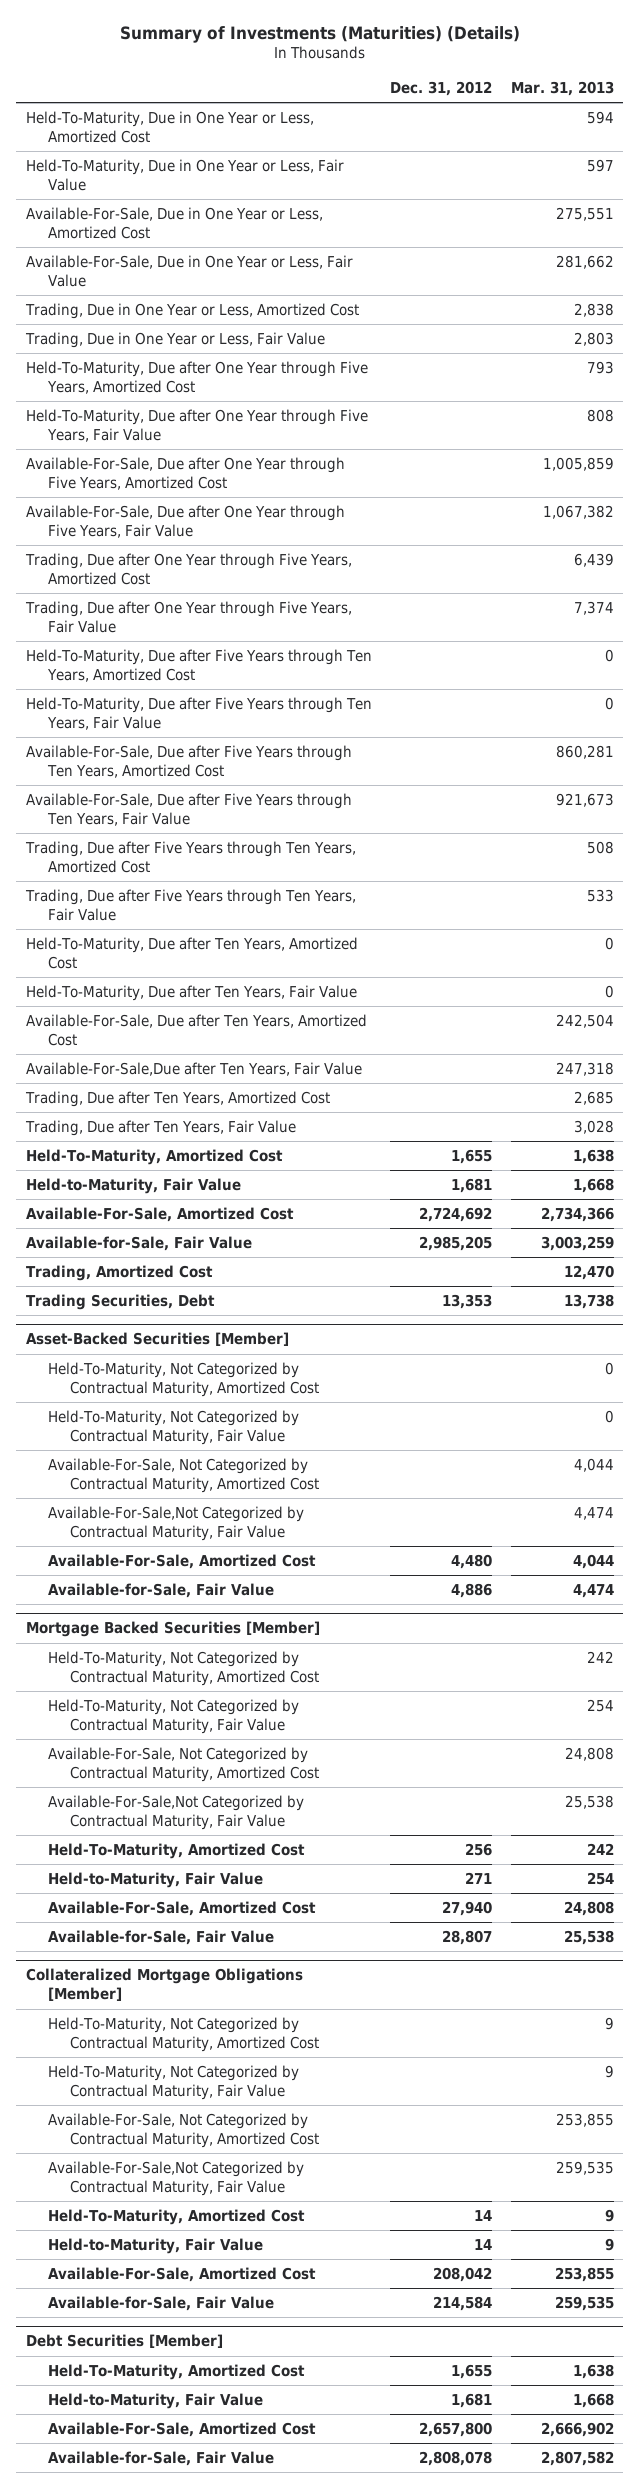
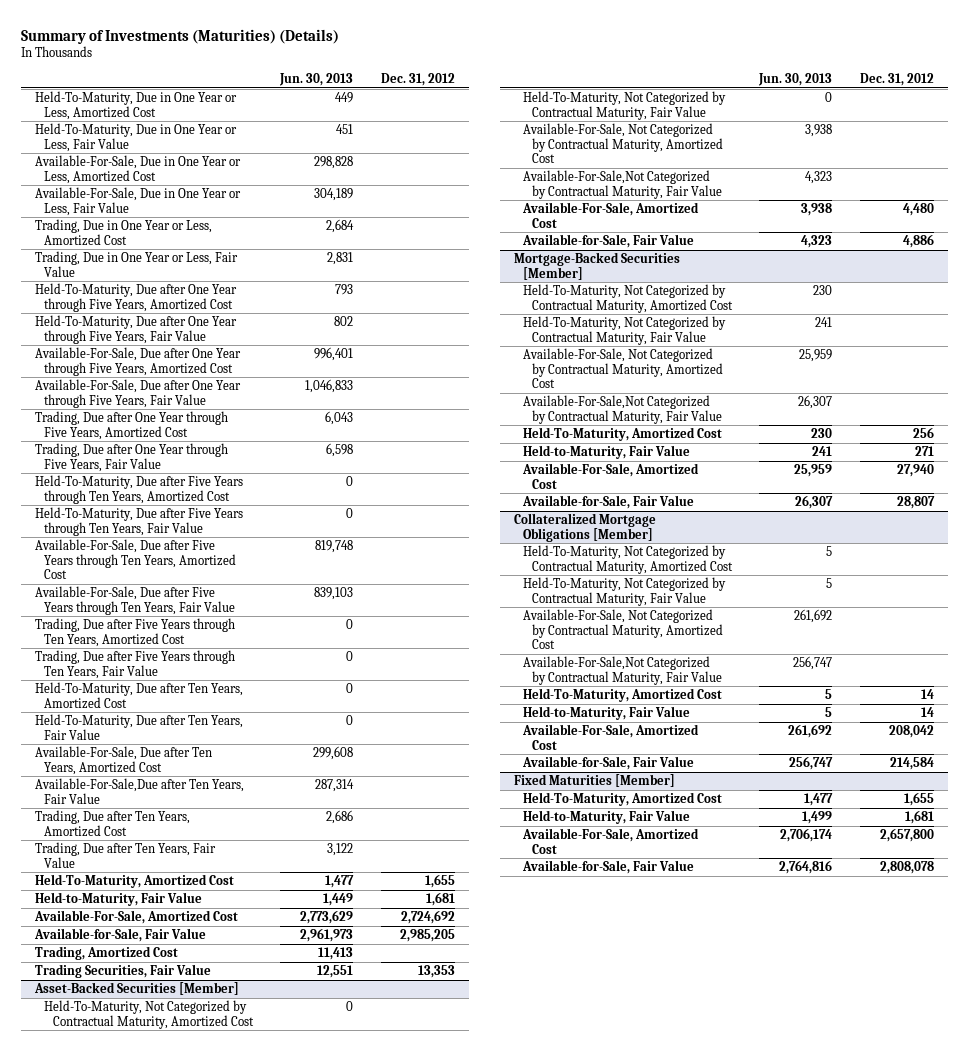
[510,80,614,96] Mar. 31, 2013 -> none
none -> [279,73,354,87] Jun. 30, 2013
[25,1293,215,1310] Trading Securities, Debt -> [34,964,211,979] Trading Securities, Fair Value
[25,1621,320,1638] Mortgage Backed Securities [Member] -> [513,252,680,280] Mortgage-Backed Securities [Member]
[25,2334,223,2349] Debt Securities [Member] -> [513,774,675,788] Fixed Maturities [Member]

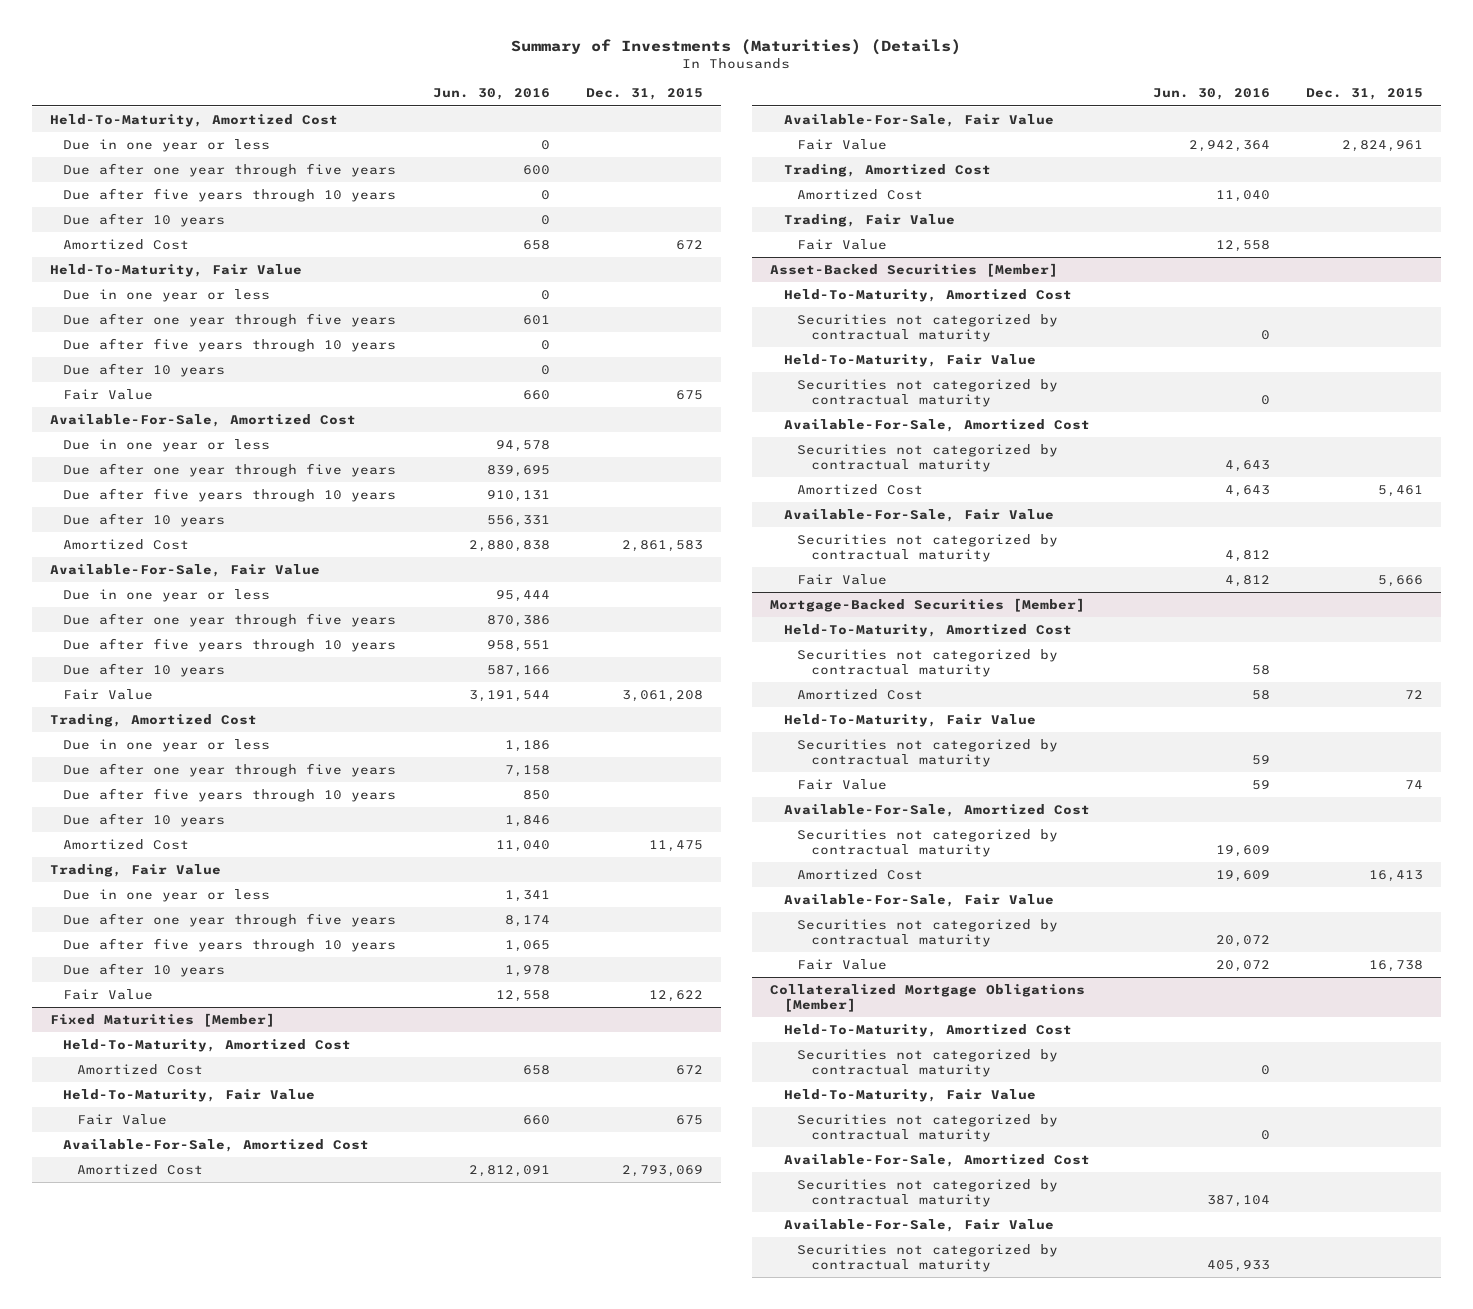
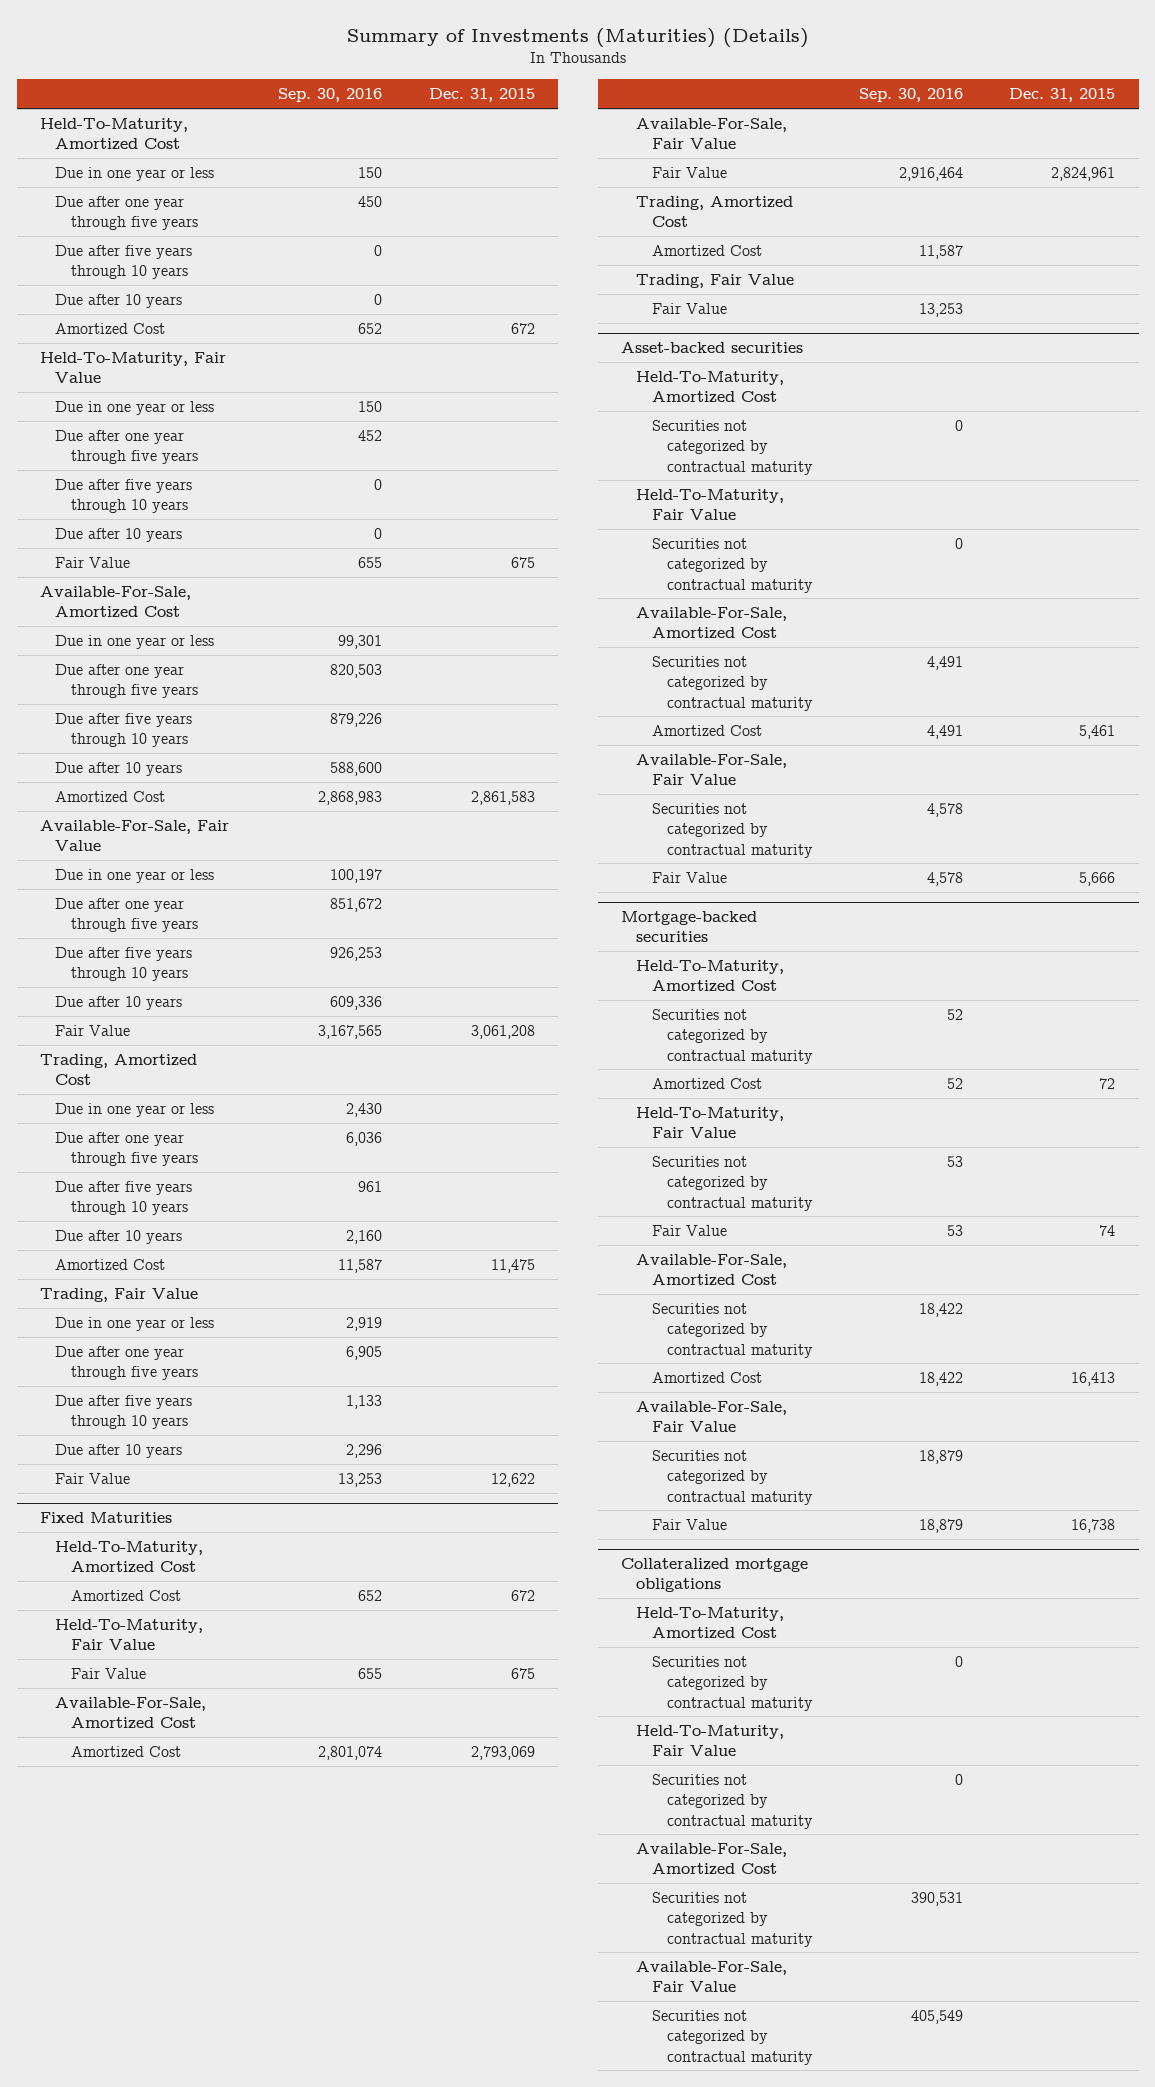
[432,88,550,101] Jun. 30, 2016 -> none
none -> [278,88,383,103] Sep. 30, 2016
[49,1012,275,1027] Fixed Maturities [Member] -> [39,1512,172,1524] Fixed Maturities
[770,262,1059,277] Asset-Backed Securities [Member] -> [620,342,803,354] Asset-backed securities
[770,597,1086,612] Mortgage-Backed Securities [Member] -> [620,911,757,943] Mortgage-backed securities
[770,983,1086,1013] Collateralized Mortgage Obligations [Member] -> [620,1558,808,1593] Collateralized mortgage obligations

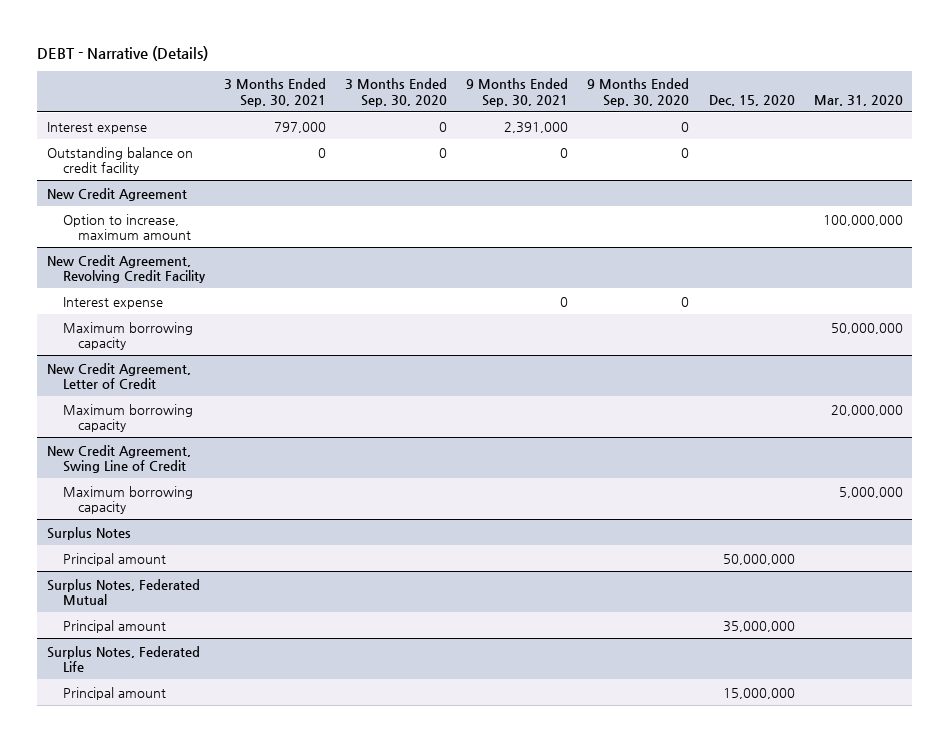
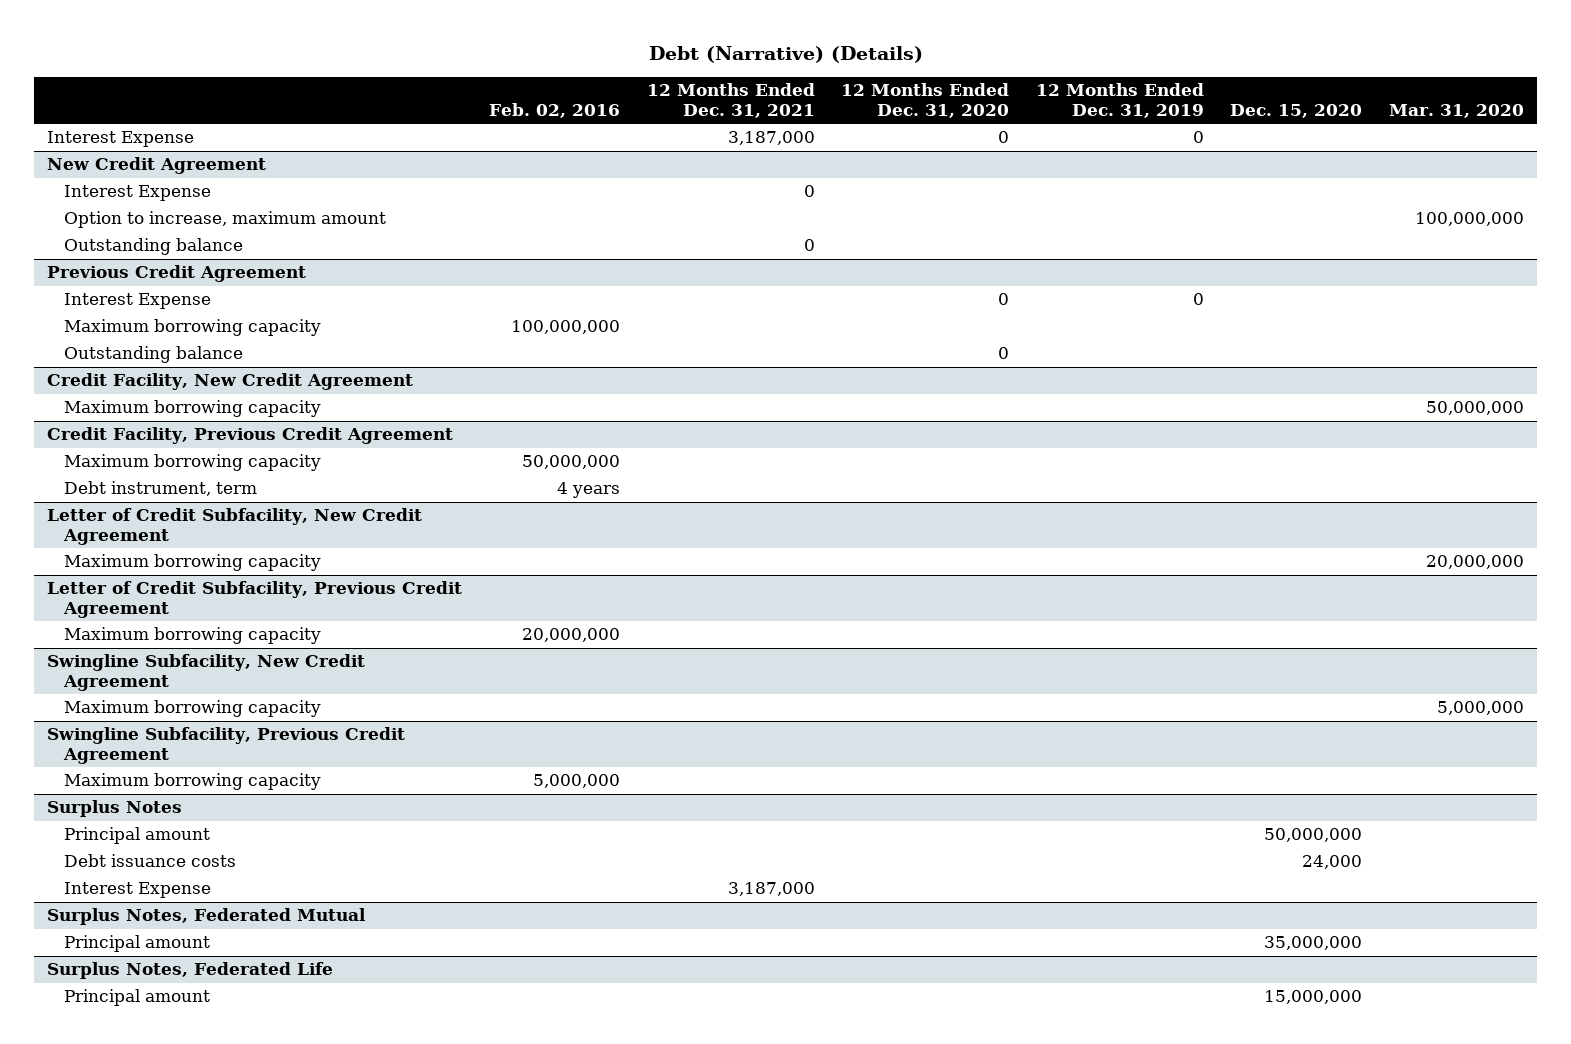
[37,45,209,61] DEBT - Narrative (Details) -> [648,46,923,64] Debt (Narrative) (Details)
[223,78,326,107] 3 Months Ended Sep. 30, 2021 -> none
[344,78,447,107] 3 Months Ended Sep. 30, 2020 -> none
[466,78,569,107] 9 Months Ended Sep. 30, 2021 -> none
[587,78,690,107] 9 Months Ended Sep. 30, 2020 -> none
none -> [489,102,621,118] Feb. 02, 2016
none -> [646,83,815,118] 12 Months Ended Dec. 31, 2021
none -> [841,83,1010,118] 12 Months Ended Dec. 31, 2020
none -> [1035,83,1204,118] 12 Months Ended Dec. 31, 2019
[46,146,193,175] Outstanding balance on credit facility -> none
[46,121,147,134] Interest expense -> [47,131,195,148] Interest Expense
none -> [64,185,212,202] Interest Expense
[62,296,163,309] Interest expense -> none
none -> [64,238,244,256] Outstanding balance
none -> [47,265,307,283] Previous Credit Agreement
none -> [64,293,212,310] Interest Expense
none -> [64,319,322,337] Maximum borrowing capacity
none -> [64,346,244,364] Outstanding balance
[46,254,206,283] New Credit Agreement, Revolving Credit Facility -> [47,373,414,391] Credit Facility, New Credit Agreement
none -> [47,427,454,445] Credit Facility, Previous Credit Agreement
none -> [64,454,322,472] Maximum borrowing capacity
none -> [64,481,258,497] Debt instrument, term
[46,362,191,389] New Credit Agreement, Letter of Credit -> [47,508,423,546] Letter of Credit Subfacility, New Credit Agreement
none -> [47,581,463,619] Letter of Credit Subfacility, Previous Credit Agreement
none -> [64,627,322,645] Maximum borrowing capacity
[46,444,191,473] New Credit Agreement, Swing Line of Credit -> [47,654,366,692] Swingline Subfacility, New Credit Agreement
none -> [47,727,406,765] Swingline Subfacility, Previous Credit Agreement
none -> [64,773,322,791] Maximum borrowing capacity
none -> [64,854,237,868] Debt issuance costs
none -> [64,882,212,899] Interest Expense

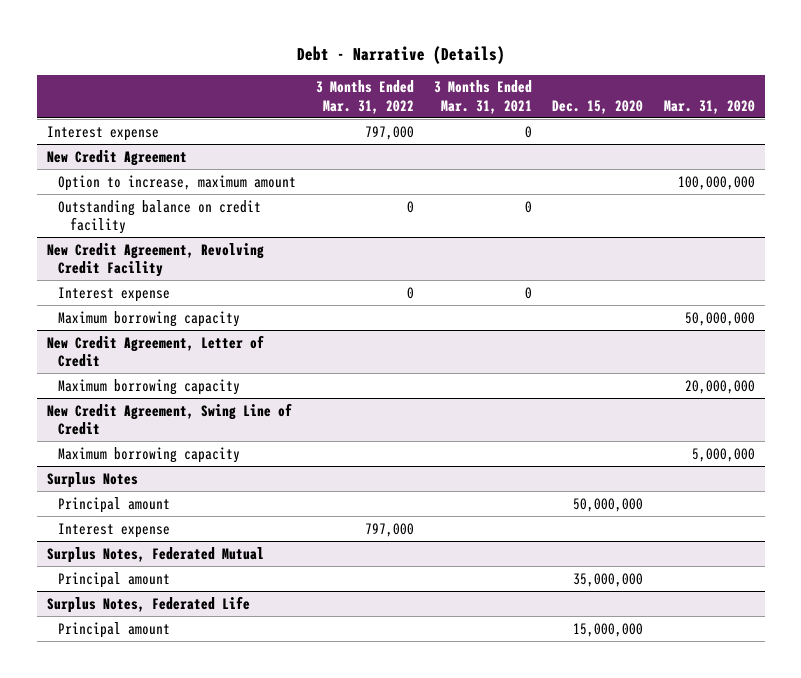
[648,46,923,64] Debt (Narrative) (Details) -> [296,45,505,64] Debt - Narrative (Details)
[489,102,621,118] Feb. 02, 2016 -> none
[646,83,815,118] 12 Months Ended Dec. 31, 2021 -> none
[841,83,1010,118] 12 Months Ended Dec. 31, 2020 -> none
[1035,83,1204,118] 12 Months Ended Dec. 31, 2019 -> none
none -> [316,80,415,114] 3 Months Ended Mar. 31, 2022
none -> [434,80,533,114] 3 Months Ended Mar. 31, 2021
[47,131,195,148] Interest Expense -> [46,125,159,141] Interest expense
[64,185,212,202] Interest Expense -> none
[47,265,307,283] Previous Credit Agreement -> none
[64,293,212,310] Interest Expense -> none
[64,319,322,337] Maximum borrowing capacity -> none
[64,346,244,364] Outstanding balance -> none
[64,238,244,256] Outstanding balance -> [58,199,262,235] Outstanding balance on credit facility
[47,373,414,391] Credit Facility, New Credit Agreement -> [46,242,264,278] New Credit Agreement, Revolving Credit Facility
none -> [58,286,171,302] Interest expense
[47,427,454,445] Credit Facility, Previous Credit Agreement -> none
[64,454,322,472] Maximum borrowing capacity -> none
[64,481,258,497] Debt instrument, term -> none
[47,508,423,546] Letter of Credit Subfacility, New Credit Agreement -> [46,334,264,368] New Credit Agreement, Letter of Credit
[47,581,463,619] Letter of Credit Subfacility, Previous Credit Agreement -> none
[64,627,322,645] Maximum borrowing capacity -> none
[47,654,366,692] Swingline Subfacility, New Credit Agreement -> [46,402,292,436] New Credit Agreement, Swing Line of Credit
[47,727,406,765] Swingline Subfacility, Previous Credit Agreement -> none
[64,773,322,791] Maximum borrowing capacity -> none
[64,854,237,868] Debt issuance costs -> none
[64,882,212,899] Interest Expense -> [58,522,171,538] Interest expense

